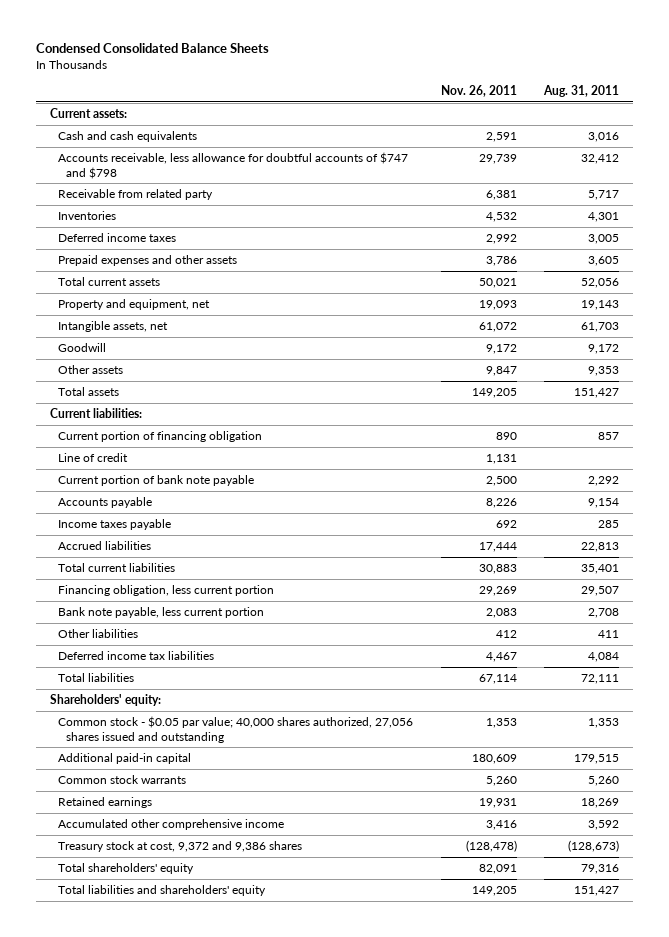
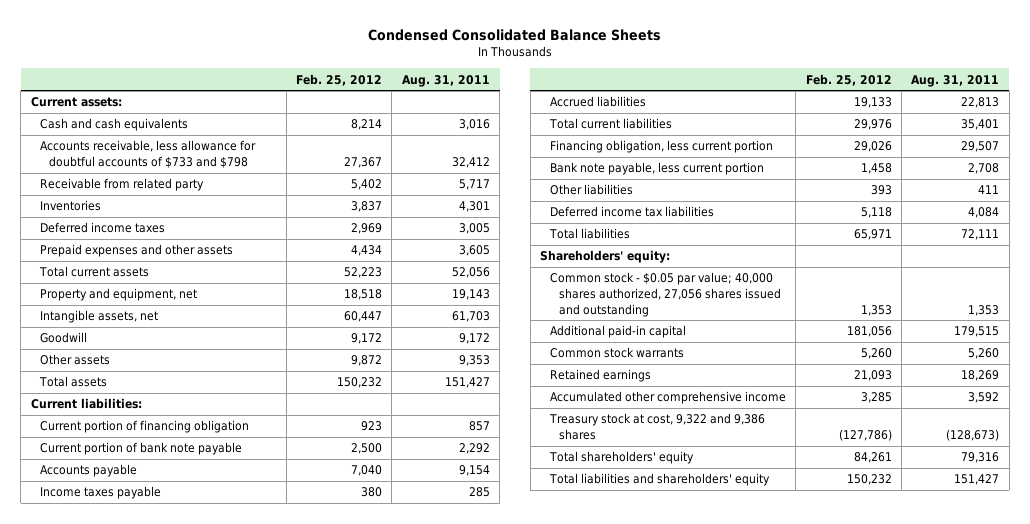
[440,84,517,97] Nov. 26, 2011 -> none
none -> [295,73,382,86] Feb. 25, 2012
[58,151,409,179] Accounts receivable, less allowance for doubtful accounts of $747 and $798 -> [40,140,257,169] Accounts receivable, less allowance for doubtful accounts of $733 and $798
[58,452,129,462] Line of credit -> none
[58,840,303,852] Treasury stock at cost, 9,372 and 9,386 shares -> [548,413,765,441] Treasury stock at cost, 9,322 and 9,386 shares

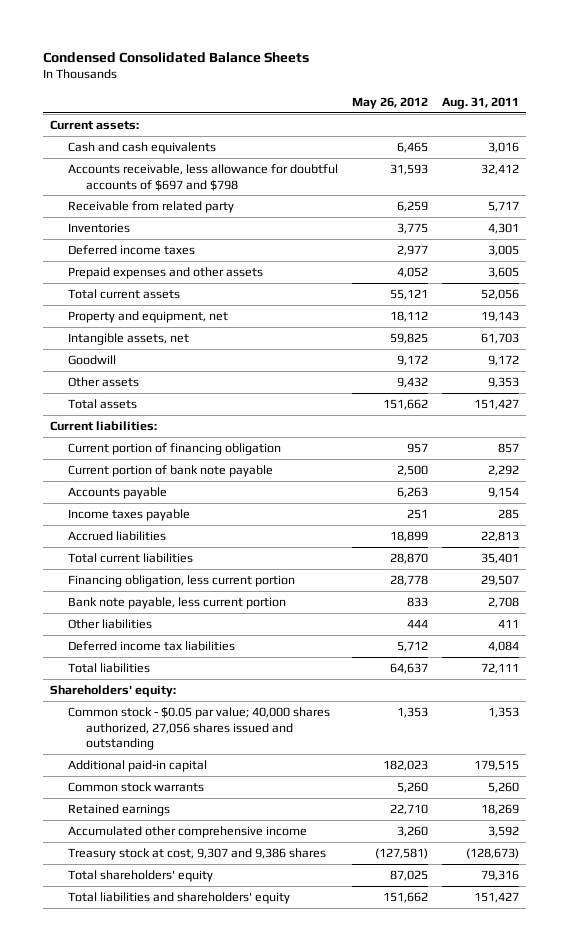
[295,73,382,86] Feb. 25, 2012 -> none
none -> [352,96,429,109] May 26, 2012
[40,140,257,169] Accounts receivable, less allowance for doubtful accounts of $733 and $798 -> [68,163,339,191] Accounts receivable, less allowance for doubtful accounts of $697 and $798
[548,413,765,441] Treasury stock at cost, 9,322 and 9,386 shares -> [68,847,327,860] Treasury stock at cost, 9,307 and 9,386 shares

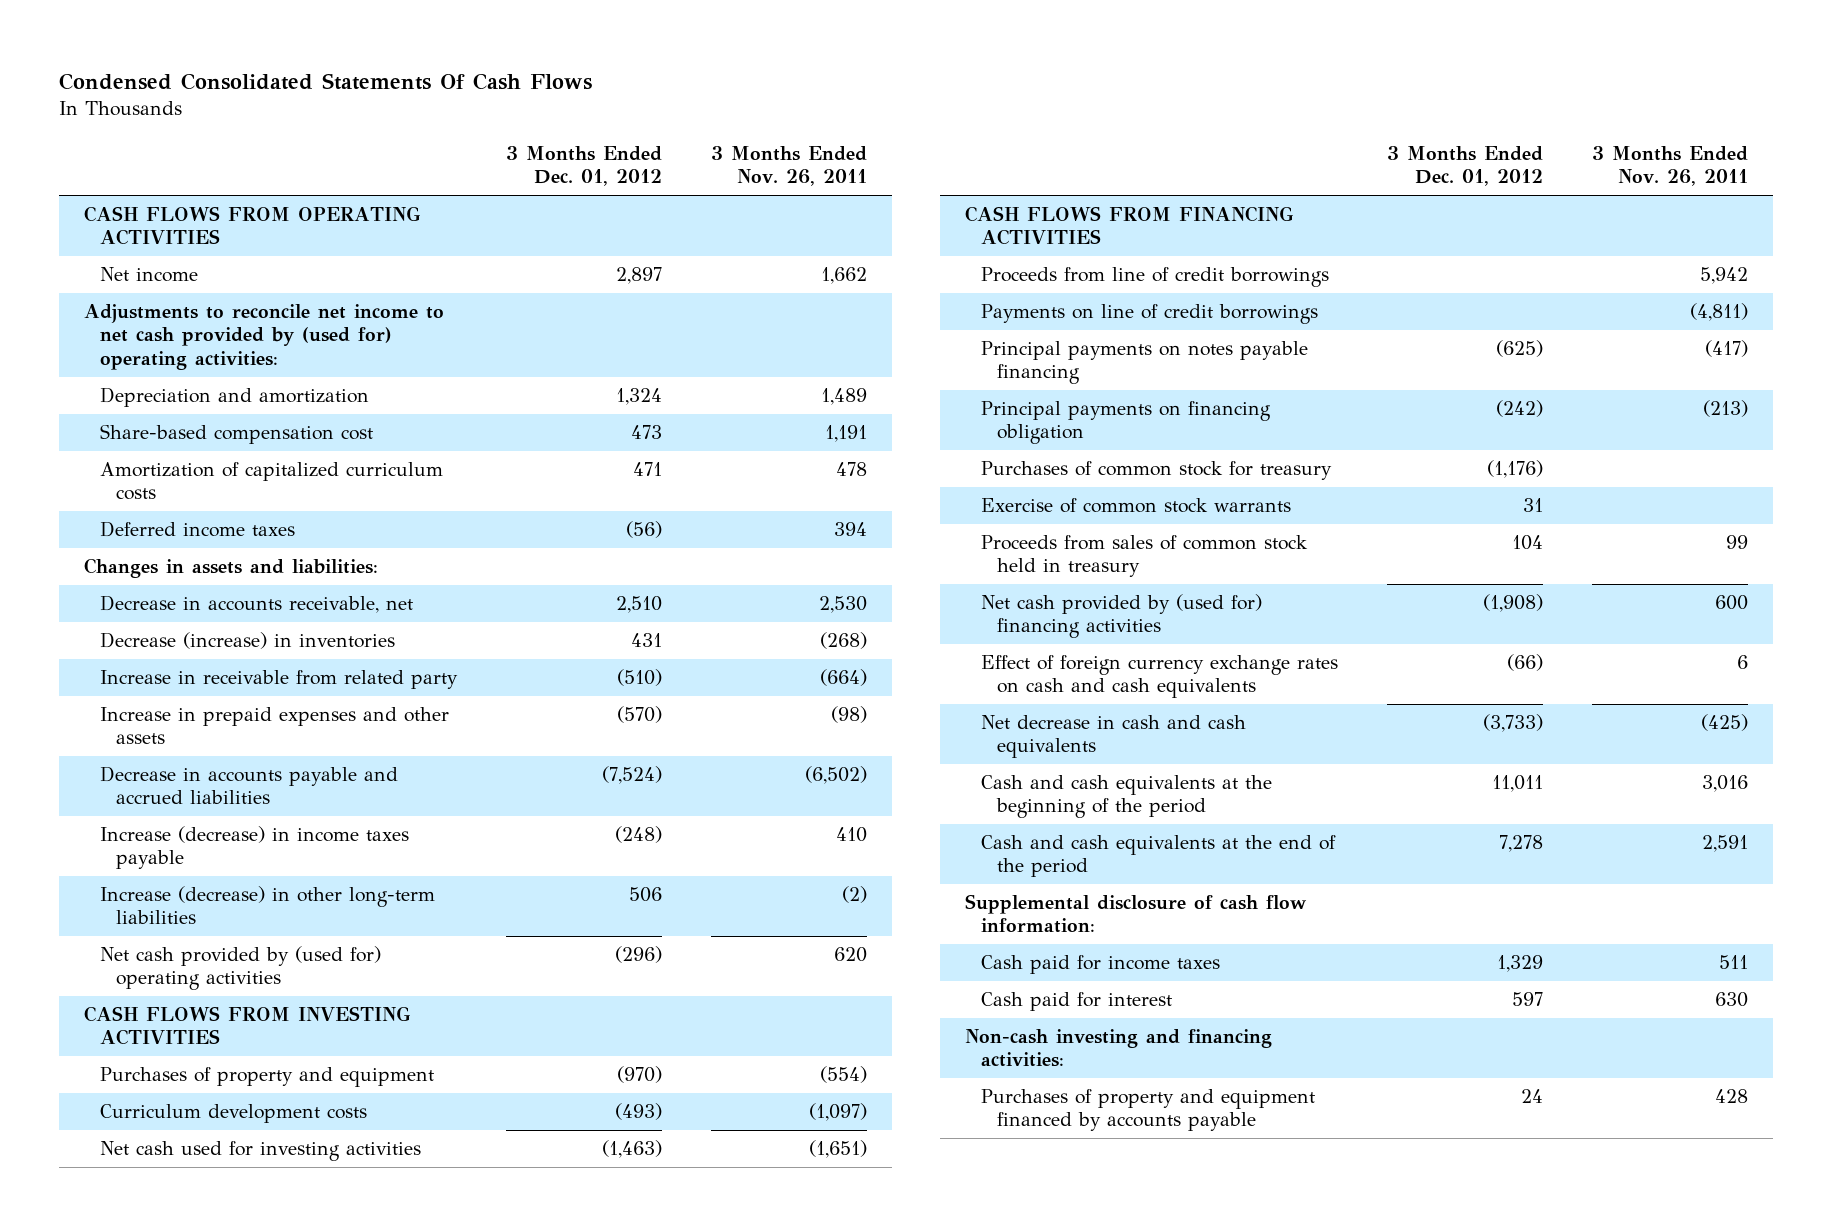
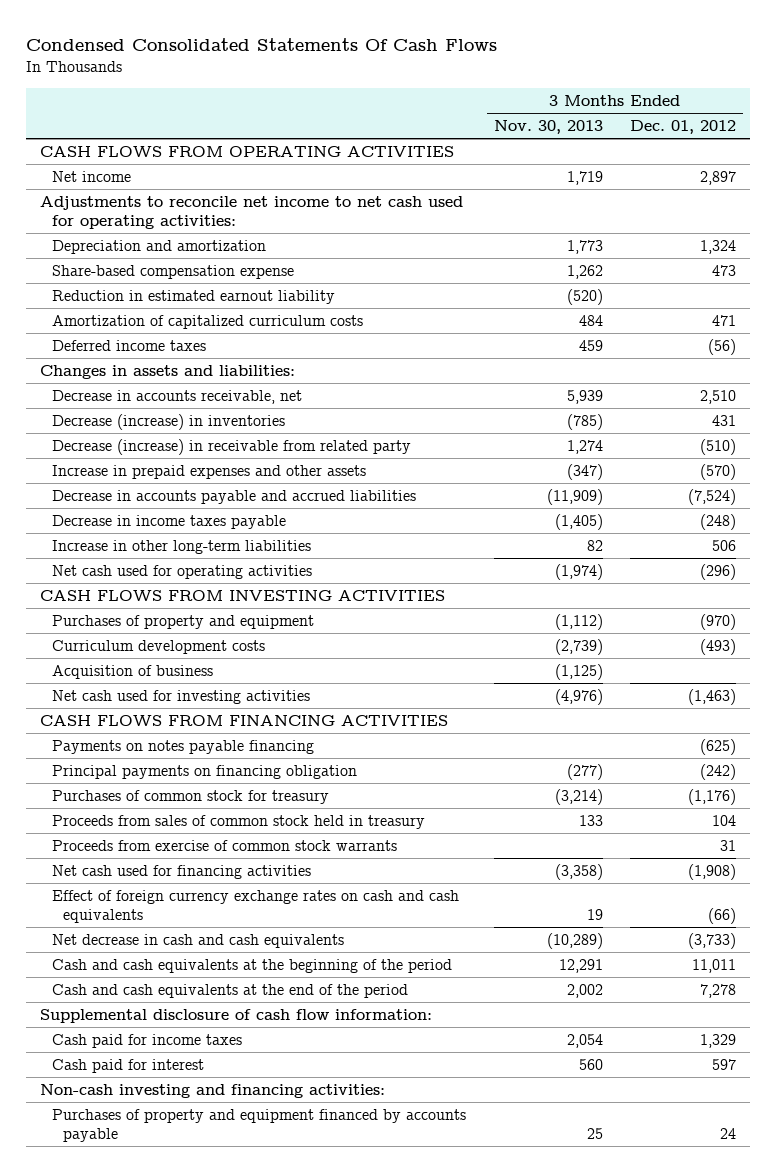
[711,146,868,187] 3 Months Ended Nov. 26, 2011 -> none
none -> [493,120,603,135] Nov. 30, 2013
[83,304,444,370] Adjustments to reconcile net income to net cash provided by (used for) operating activities: -> [40,195,464,230] Adjustments to reconcile net income to net cash used for operating activities:
[100,424,374,445] Share-based compensation cost -> [51,264,294,279] Share-based compensation expense
none -> [51,289,335,304] Reduction in estimated earnout liability
[100,670,459,690] Increase in receivable from related party -> [51,438,411,455] Decrease (increase) in receivable from related party
[100,826,410,870] Increase (decrease) in income taxes payable -> [51,514,286,529] Decrease in income taxes payable
[100,886,436,925] Increase (decrease) in other long-term liabilities -> [51,539,311,554] Increase in other long-term liabilities
[100,946,382,991] Net cash provided by (used for) operating activities -> [51,564,312,579] Net cash used for operating activities
none -> [51,664,213,679] Acquisition of business
[981,267,1330,288] Proceeds from line of credit borrowings -> none
[981,304,1319,325] Payments on line of credit borrowings -> none
[981,341,1309,385] Principal payments on notes payable financing -> [51,739,314,754] Payments on notes payable financing
[981,498,1292,514] Exercise of common stock warrants -> none
none -> [51,839,397,851] Proceeds from exercise of common stock warrants
[981,594,1263,639] Net cash provided by (used for) financing activities -> [51,864,311,879] Net cash used for financing activities

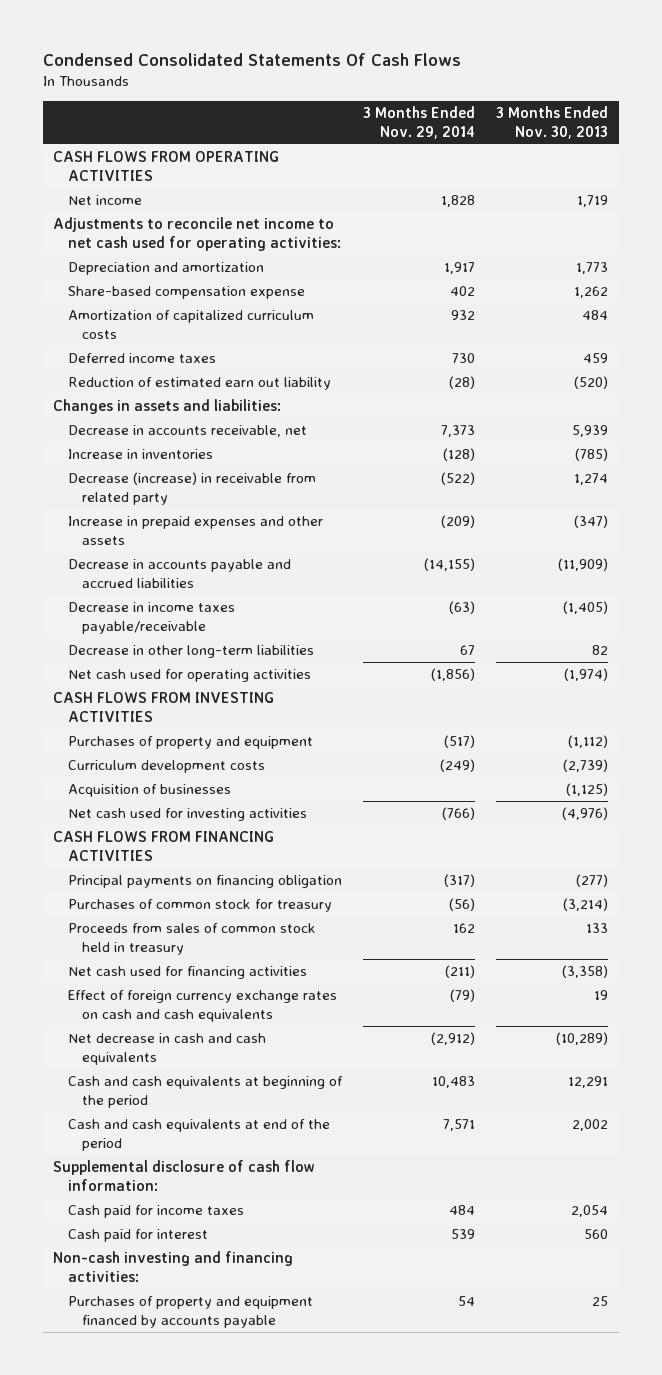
[630,120,737,135] Dec. 01, 2012 -> none
none -> [362,106,475,140] 3 Months Ended Nov. 29, 2014
[51,289,335,304] Reduction in estimated earnout liability -> none
none -> [67,376,331,390] Reduction of estimated earn out liability
[51,413,285,430] Decrease (increase) in inventories -> [67,448,213,459] Increase in inventories
[51,514,286,529] Decrease in income taxes payable -> [67,601,235,634] Decrease in income taxes payable/receivable
[51,539,311,554] Increase in other long-term liabilities -> [67,644,314,658] Decrease in other long-term liabilities
[51,664,213,679] Acquisition of business -> [67,783,231,797] Acquisition of businesses
[51,739,314,754] Payments on notes payable financing -> none
[51,839,397,851] Proceeds from exercise of common stock warrants -> none
[51,958,452,973] Cash and cash equivalents at the beginning of the period -> [67,1075,343,1108] Cash and cash equivalents at beginning of the period
[51,983,408,998] Cash and cash equivalents at the end of the period -> [67,1118,330,1151] Cash and cash equivalents at end of the period

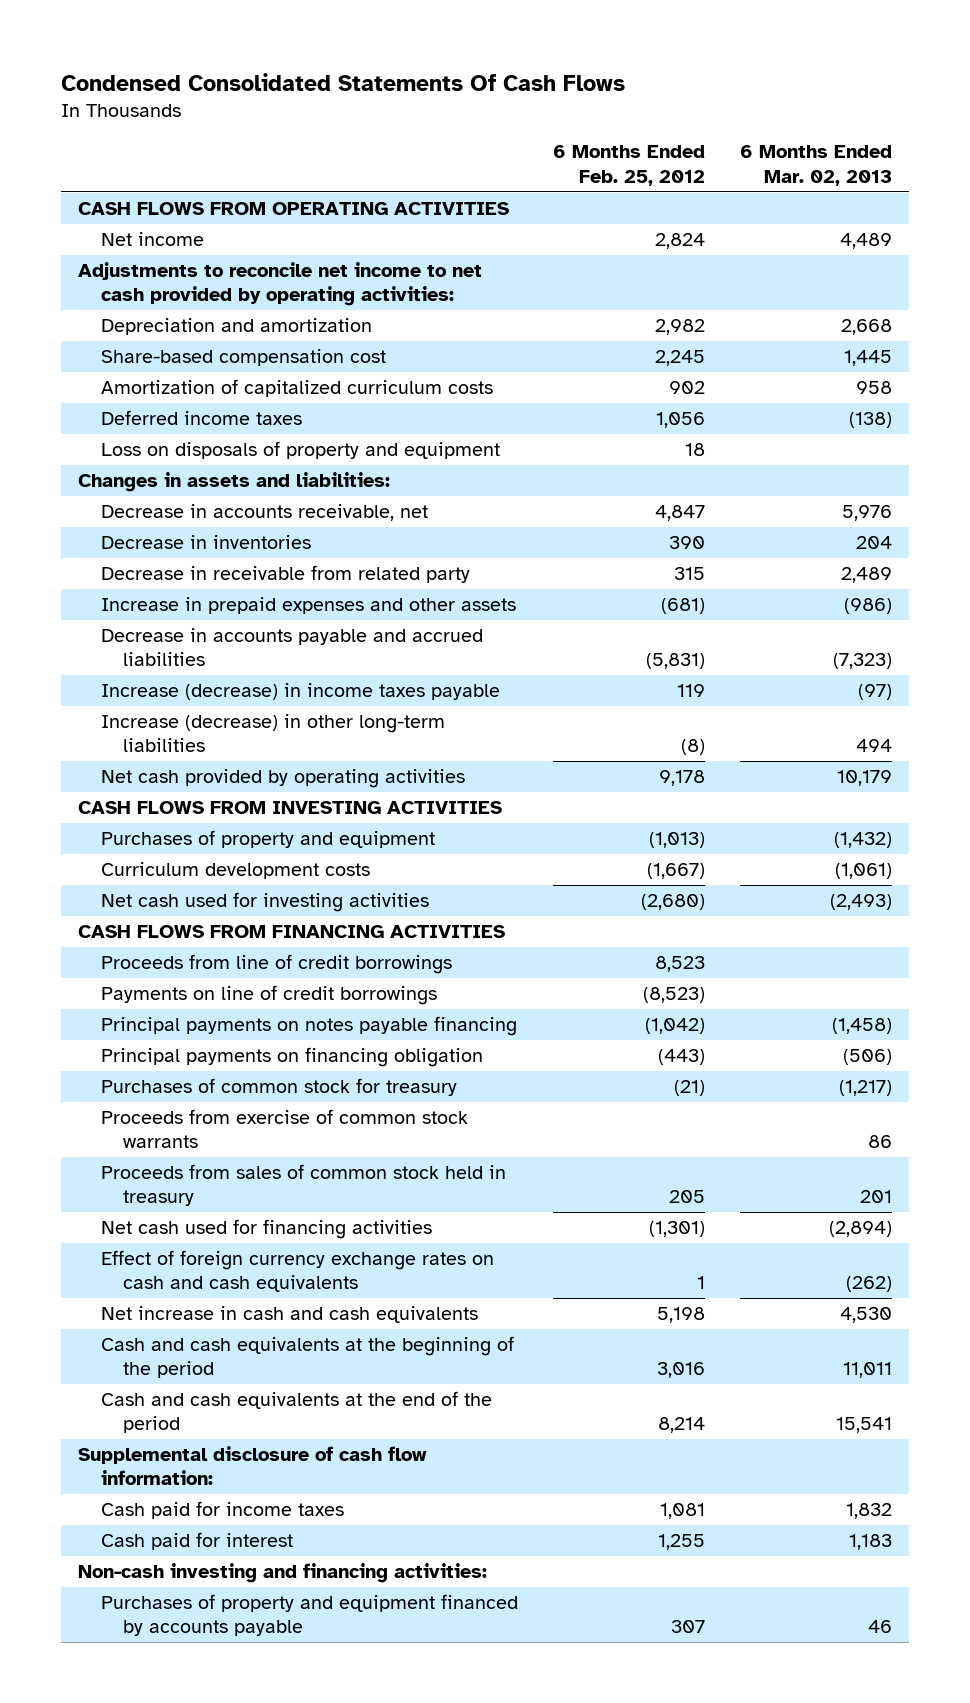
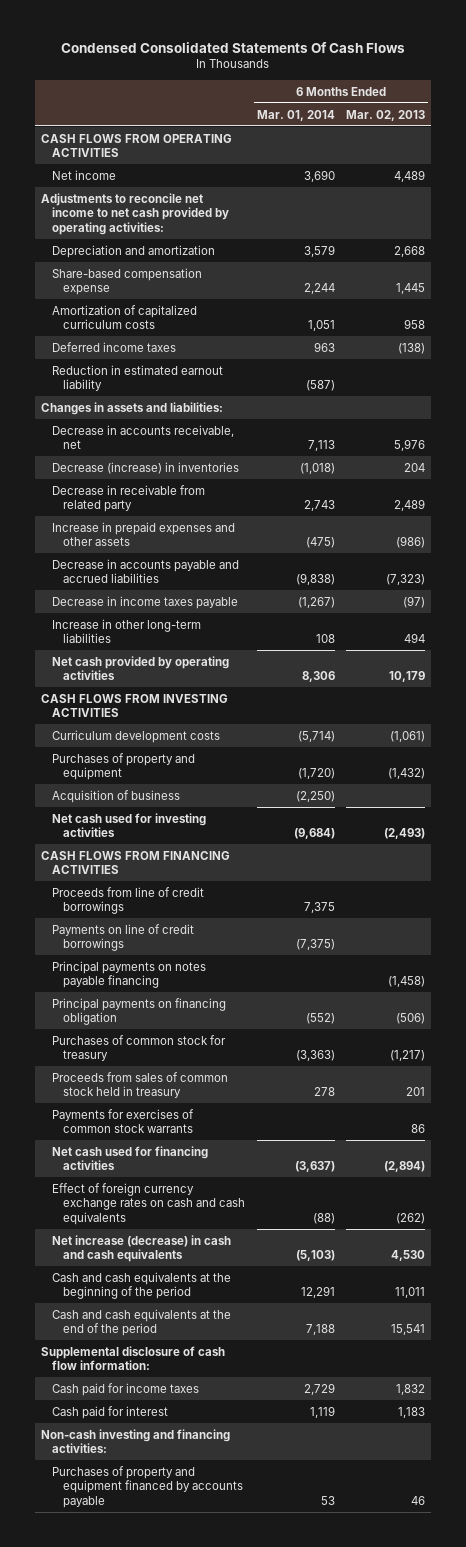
[552,145,705,186] 6 Months Ended Feb. 25, 2012 -> none
none -> [256,109,335,121] Mar. 01, 2014
[100,349,386,367] Share-based compensation cost -> [51,267,202,296] Share-based compensation expense
[100,441,500,460] Loss on disposals of property and equipment -> none
none -> [51,364,223,392] Reduction in estimated earnout liability
[100,535,311,550] Decrease in inventories -> [51,461,239,474] Decrease (increase) in inventories
[100,683,500,701] Increase (decrease) in income taxes payable -> [51,595,238,609] Decrease in income taxes payable
[100,714,445,753] Increase (decrease) in other long-term liabilities -> [51,618,201,644] Increase in other long-term liabilities
[100,830,435,849] Purchases of property and equipment -> [51,752,195,781] Purchases of property and equipment
none -> [51,789,180,803] Acquisition of business
[100,1109,468,1149] Proceeds from exercise of common stock warrants -> none
none -> [51,1108,194,1134] Payments for exercises of common stock warrants
[100,1306,478,1324] Net increase in cash and cash equivalents -> [51,1234,231,1263] Net increase (decrease) in cash and cash equivalents

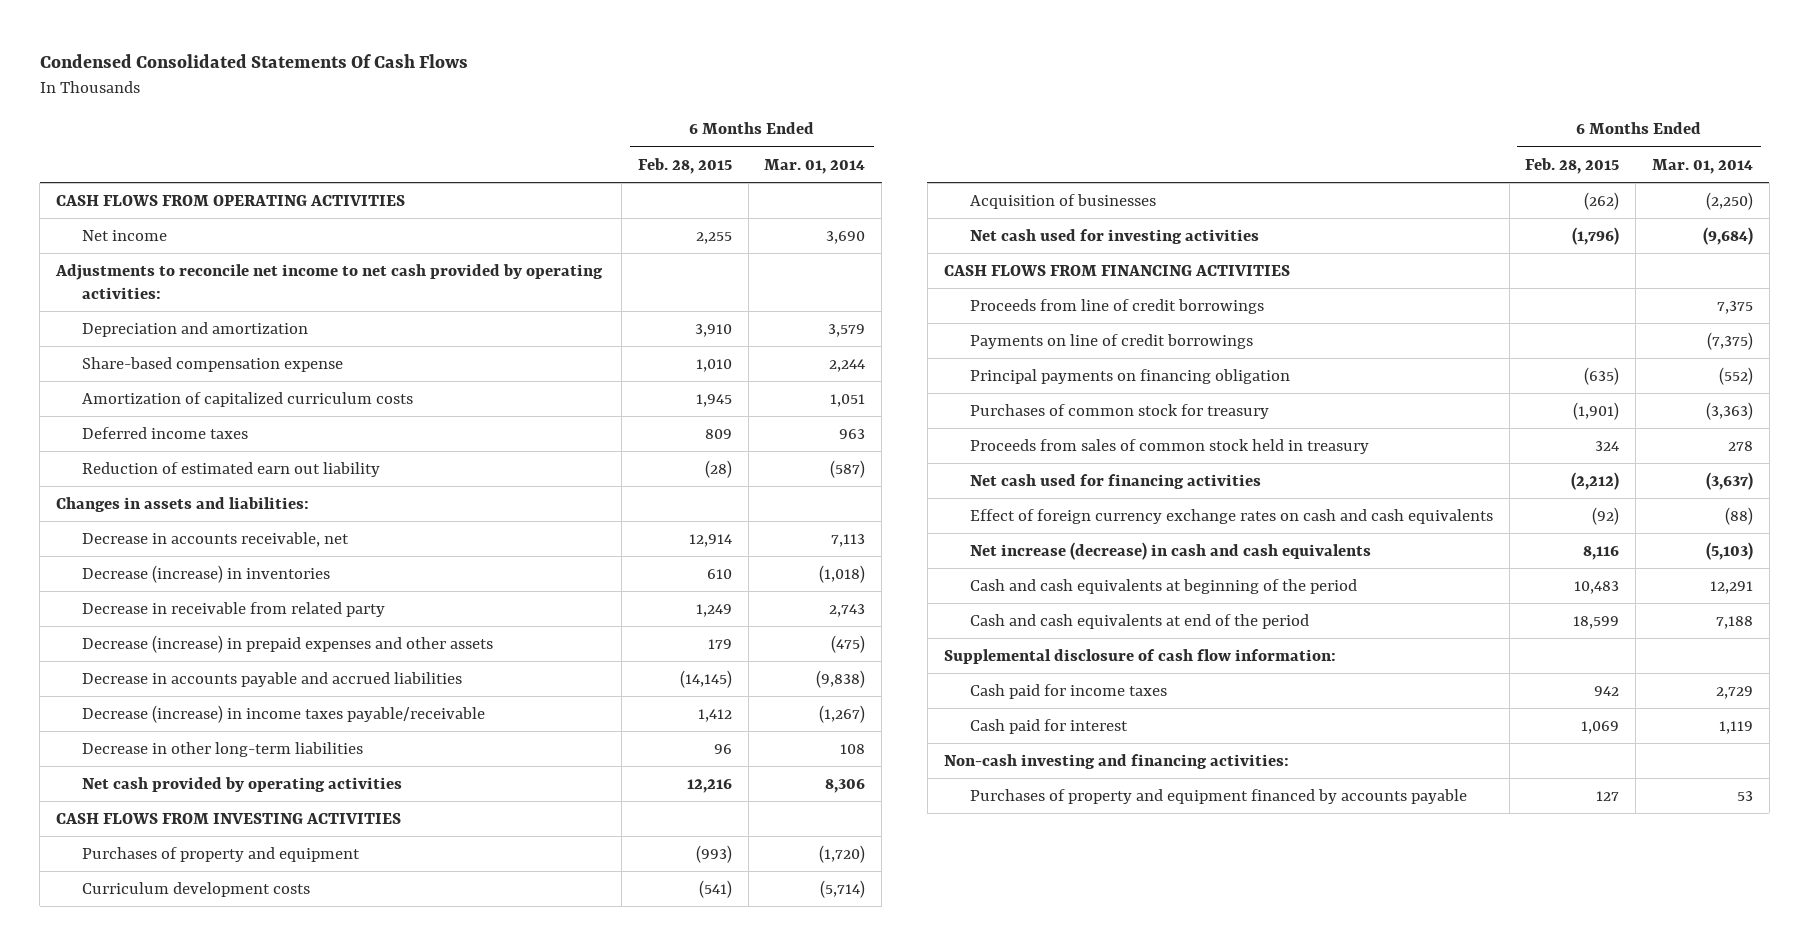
[346,109,426,121] Mar. 02, 2013 -> none
none -> [637,157,732,174] Feb. 28, 2015
[51,364,223,392] Reduction in estimated earnout liability -> [82,461,381,477] Reduction of estimated earn out liability
[51,521,235,547] Increase in prepaid expenses and other assets -> [82,634,494,653] Decrease (increase) in prepaid expenses and other assets
[51,595,238,609] Decrease in income taxes payable -> [82,704,486,723] Decrease (increase) in income taxes payable/receivable
[51,618,201,644] Increase in other long-term liabilities -> [82,741,364,757] Decrease in other long-term liabilities
[51,729,220,743] Curriculum development costs -> [82,881,311,897] Curriculum development costs
[51,789,180,803] Acquisition of business -> [969,193,1156,209] Acquisition of businesses
[51,960,206,989] Principal payments on notes payable financing -> none
[51,1108,194,1134] Payments for exercises of common stock warrants -> none
[51,1271,231,1300] Cash and cash equivalents at the beginning of the period -> [969,578,1357,594] Cash and cash equivalents at beginning of the period
[51,1308,231,1337] Cash and cash equivalents at the end of the period -> [969,613,1309,629] Cash and cash equivalents at end of the period

